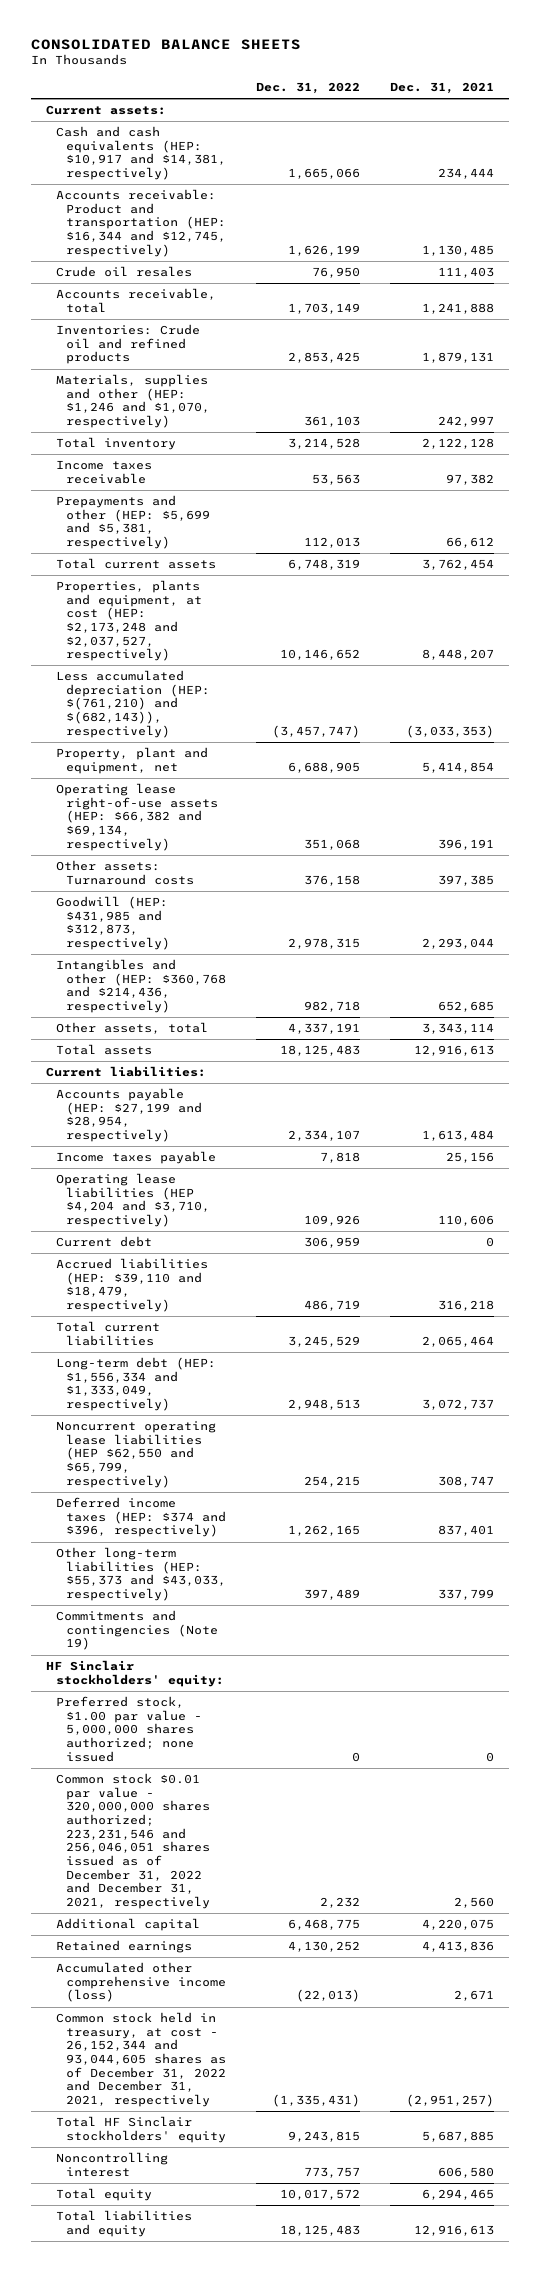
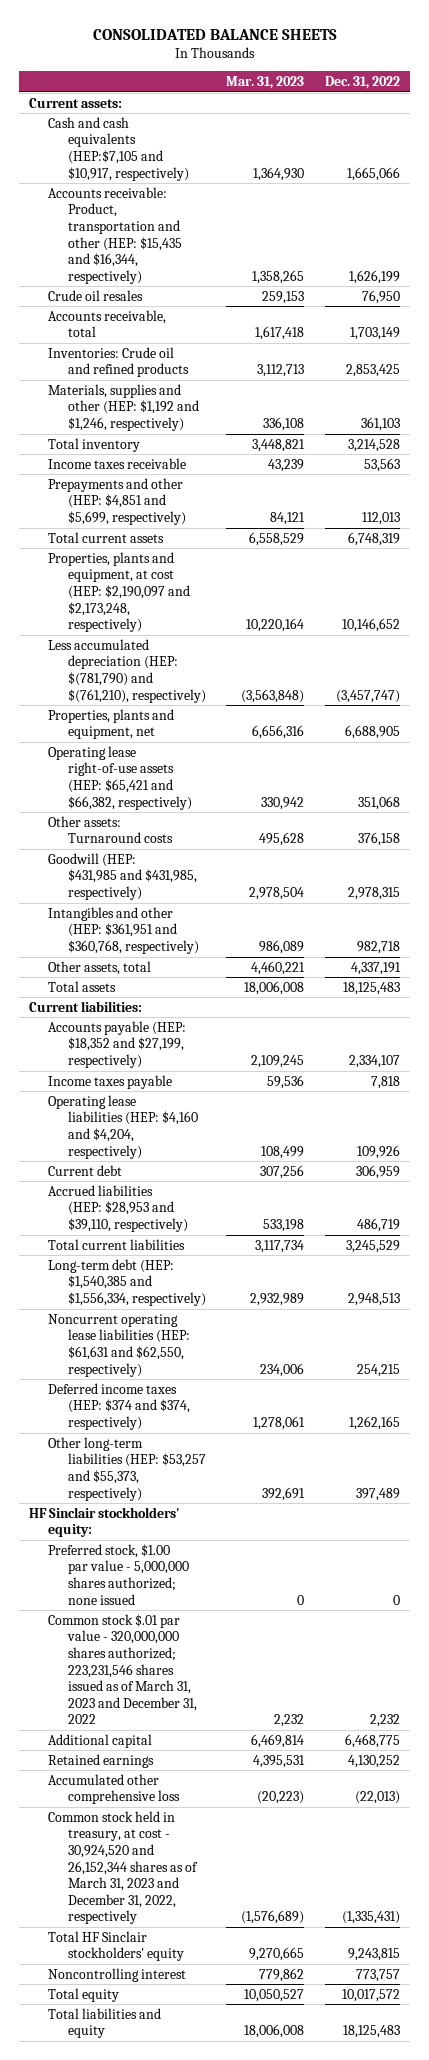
[390,81,495,94] Dec. 31, 2021 -> none
none -> [226,76,305,90] Mar. 31, 2023
[55,126,226,181] Cash and cash equivalents (HEP: $10,917 and $14,381, respectively) -> [48,116,189,181] Cash and cash equivalents (HEP:$7,105 and $10,917, respectively)
[55,189,226,257] Accounts receivable: Product and transportation (HEP: $16,344 and $12,745, respectively) -> [48,186,182,284] Accounts receivable: Product, transportation and other (HEP: $15,435 and $16,344, respectively)
[55,374,210,429] Materials, supplies and other (HEP: $1,246 and $1,070, respectively) -> [48,383,199,431] Materials, supplies and other (HEP: $1,192 and $1,246, respectively)
[55,495,210,550] Prepayments and other (HEP: $5,699 and $5,381, respectively) -> [48,477,186,525] Prepayments and other (HEP: $4,851 and $5,699, respectively)
[55,580,202,662] Properties, plants and equipment, at cost (HEP: $2,173,248 and $2,037,527, respectively) -> [48,551,190,633] Properties, plants and equipment, at cost (HEP: $2,190,097 and $2,173,248, respectively)
[55,670,210,738] Less accumulated depreciation (HEP: $(761,210) and $(682,143)), respectively) -> [48,638,206,703] Less accumulated depreciation (HEP: $(781,790) and $(761,210), respectively)
[55,747,208,774] Property, plant and equipment, net -> [48,708,175,740] Properties, plants and equipment, net
[55,783,218,851] Operating lease right-of-use assets (HEP: $66,382 and $69,134, respectively) -> [48,745,192,810] Operating lease right-of-use assets (HEP: $65,421 and $66,382, respectively)
[55,896,170,951] Goodwill (HEP: $431,985 and $312,873, respectively) -> [48,852,197,900] Goodwill (HEP: $431,985 and $431,985, respectively)
[55,959,226,1014] Intangibles and other (HEP: $360,768 and $214,436, respectively) -> [48,906,199,954] Intangibles and other (HEP: $361,951 and $360,768, respectively)
[55,1088,202,1143] Accounts payable (HEP: $27,199 and $28,954, respectively) -> [48,1020,187,1068] Accounts payable (HEP: $18,352 and $27,199, respectively)
[55,1173,210,1228] Operating lease liabilities (HEP $4,204 and $3,710, respectively) -> [48,1094,198,1159] Operating lease liabilities (HEP: $4,160 and $4,204, respectively)
[55,1258,208,1313] Accrued liabilities (HEP: $39,110 and $18,479, respectively) -> [48,1184,188,1232] Accrued liabilities (HEP: $28,953 and $39,110, respectively)
[55,1610,218,1651] Commitments and contingencies (Note 19) -> none
[55,1357,216,1412] Long-term debt (HEP: $1,556,334 and $1,333,049, respectively) -> [48,1258,206,1306] Long-term debt (HEP: $1,540,385 and $1,556,334, respectively)
[55,1421,216,1488] Noncurrent operating lease liabilities (HEP $62,550 and $65,799, respectively) -> [48,1313,190,1377] Noncurrent operating lease liabilities (HEP: $61,631 and $62,550, respectively)
[55,1497,226,1538] Deferred income taxes (HEP: $374 and $396, respectively) -> [48,1382,190,1430] Deferred income taxes (HEP: $374 and $374, respectively)
[55,1547,226,1602] Other long-term liabilities (HEP: $55,373 and $43,033, respectively) -> [48,1436,206,1501] Other long-term liabilities (HEP: $53,257 and $55,373, respectively)
[55,1773,210,1909] Common stock $0.01 par value - 320,000,000 shares authorized; 223,231,546 and 256,046,051 shares issued as of December 31, 2022 and December 31, 2021, respectively -> [48,1613,197,1725] Common stock $.01 par value - 320,000,000 shares authorized; 223,231,546 shares issued as of March 31, 2023 and December 31, 2022
[55,1962,226,2003] Accumulated other comprehensive income (loss) -> [48,1773,180,1805] Accumulated other comprehensive loss
[55,2012,226,2108] Common stock held in treasury, at cost - 26,152,344 and 93,044,605 shares as of December 31, 2022 and December 31, 2021, respectively -> [48,1810,198,1925] Common stock held in treasury, at cost - 30,924,520 and 26,152,344 shares as of March 31, 2023 and December 31, 2022, respectively

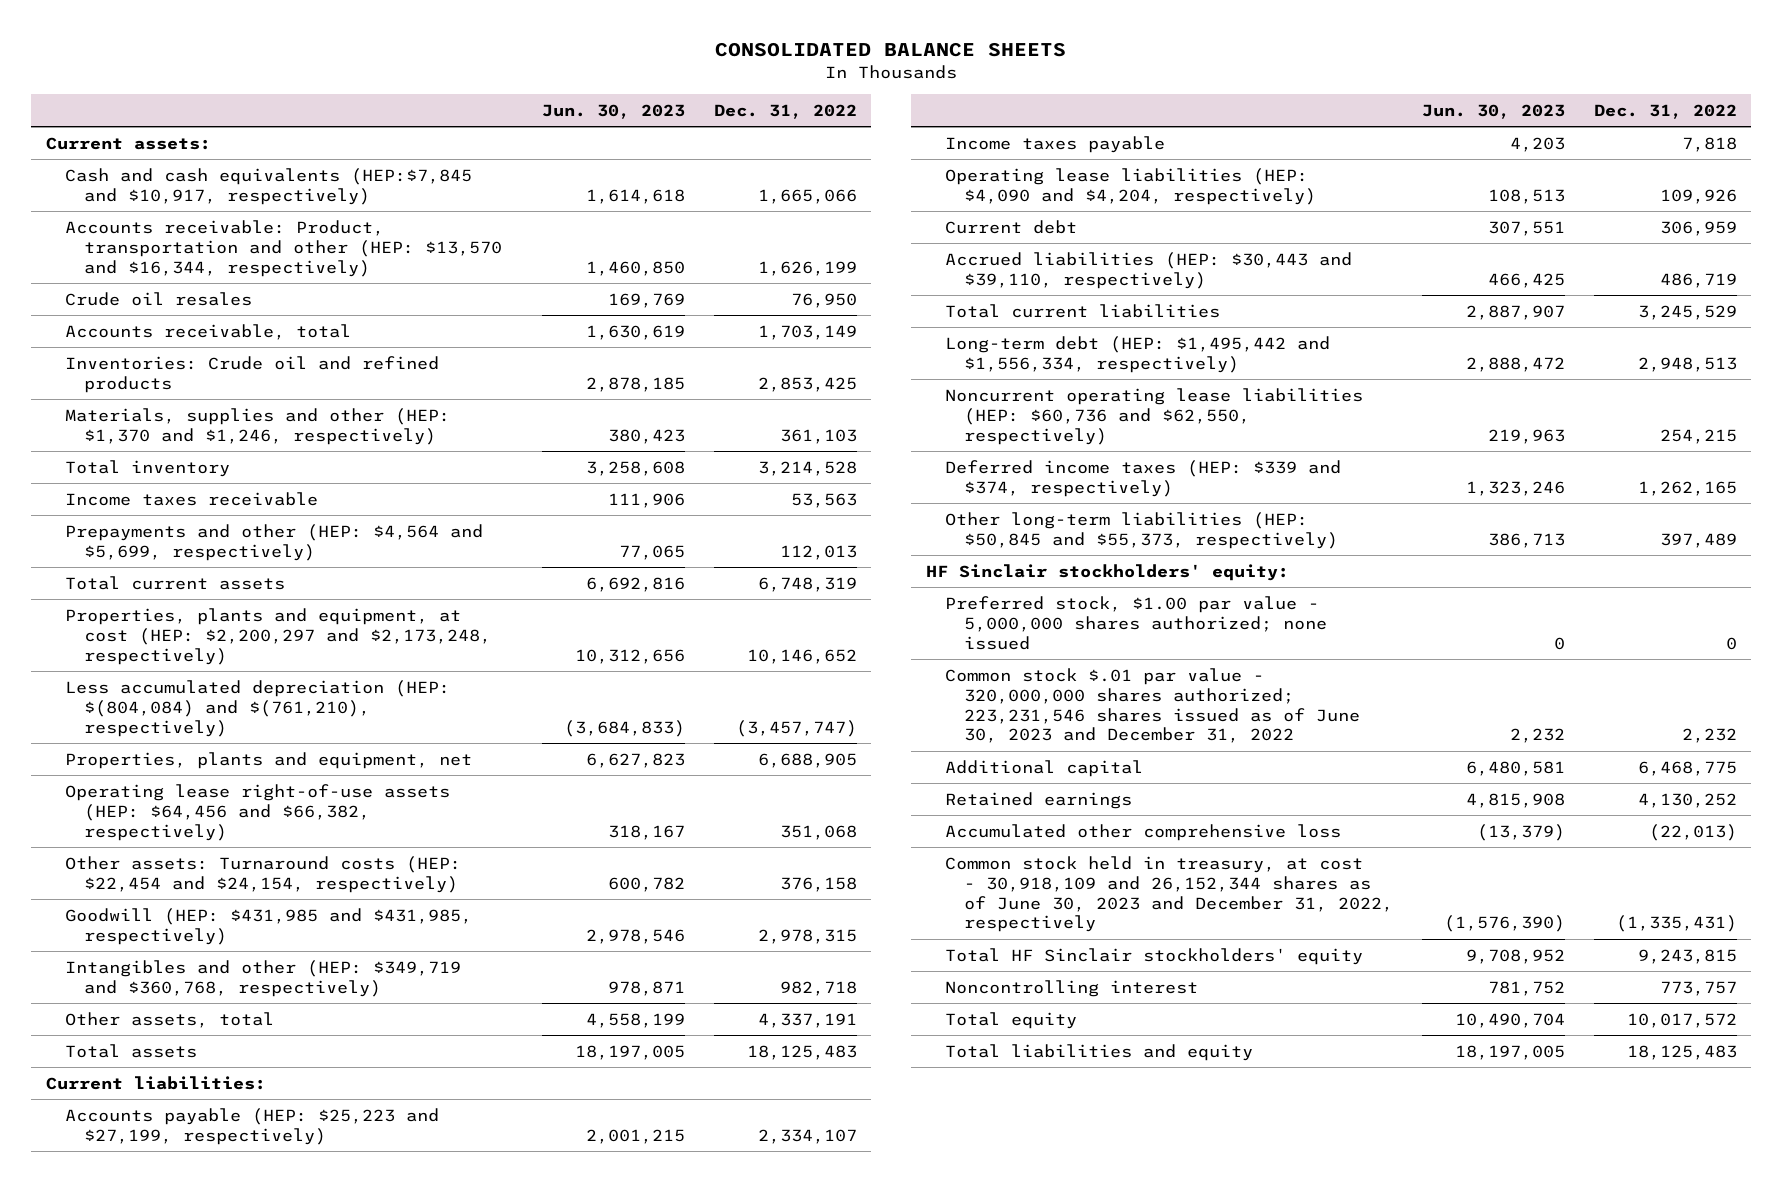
[226,76,305,90] Mar. 31, 2023 -> none
none -> [541,103,685,119] Jun. 30, 2023
[48,116,189,181] Cash and cash equivalents (HEP:$7,105 and $10,917, respectively) -> [64,167,472,205] Cash and cash equivalents (HEP:$7,845 and $10,917, respectively)
[48,186,182,284] Accounts receivable: Product, transportation and other (HEP: $15,435 and $16,344, respectively) -> [64,219,503,277] Accounts receivable: Product, transportation and other (HEP: $13,570 and $16,344, respectively)
[48,383,199,431] Materials, supplies and other (HEP: $1,192 and $1,246, respectively) -> [64,407,450,445] Materials, supplies and other (HEP: $1,370 and $1,246, respectively)
[48,477,186,525] Prepayments and other (HEP: $4,851 and $5,699, respectively) -> [64,523,483,561] Prepayments and other (HEP: $4,564 and $5,699, respectively)
[48,551,190,633] Properties, plants and equipment, at cost (HEP: $2,190,097 and $2,173,248, respectively) -> [64,607,492,665] Properties, plants and equipment, at cost (HEP: $2,200,297 and $2,173,248, respectively)
[48,638,206,703] Less accumulated depreciation (HEP: $(781,790) and $(761,210), respectively) -> [64,679,450,737] Less accumulated depreciation (HEP: $(804,084) and $(761,210), respectively)
[48,745,192,810] Operating lease right-of-use assets (HEP: $65,421 and $66,382, respectively) -> [64,783,450,841] Operating lease right-of-use assets (HEP: $64,456 and $66,382, respectively)
[48,815,173,844] Other assets: Turnaround costs -> [64,855,461,893] Other assets: Turnaround costs (HEP: $22,454 and $24,154, respectively)
[48,906,199,954] Intangibles and other (HEP: $361,951 and $360,768, respectively) -> [64,959,461,997] Intangibles and other (HEP: $349,719 and $360,768, respectively)
[48,1020,187,1068] Accounts payable (HEP: $18,352 and $27,199, respectively) -> [64,1107,439,1145] Accounts payable (HEP: $25,223 and $27,199, respectively)
[48,1094,198,1159] Operating lease liabilities (HEP: $4,160 and $4,204, respectively) -> [944,167,1317,205] Operating lease liabilities (HEP: $4,090 and $4,204, respectively)
[48,1184,188,1232] Accrued liabilities (HEP: $28,953 and $39,110, respectively) -> [944,251,1352,289] Accrued liabilities (HEP: $30,443 and $39,110, respectively)
[48,1258,206,1306] Long-term debt (HEP: $1,540,385 and $1,556,334, respectively) -> [944,335,1330,373] Long-term debt (HEP: $1,495,442 and $1,556,334, respectively)
[48,1313,190,1377] Noncurrent operating lease liabilities (HEP: $61,631 and $62,550, respectively) -> [944,387,1363,445] Noncurrent operating lease liabilities (HEP: $60,736 and $62,550, respectively)
[48,1382,190,1430] Deferred income taxes (HEP: $374 and $374, respectively) -> [944,459,1341,497] Deferred income taxes (HEP: $339 and $374, respectively)
[48,1436,206,1501] Other long-term liabilities (HEP: $53,257 and $55,373, respectively) -> [944,511,1339,549] Other long-term liabilities (HEP: $50,845 and $55,373, respectively)
[48,1613,197,1725] Common stock $.01 par value - 320,000,000 shares authorized; 223,231,546 shares issued as of March 31, 2023 and December 31, 2022 -> [944,667,1361,744] Common stock $.01 par value - 320,000,000 shares authorized; 223,231,546 shares issued as of June 30, 2023 and December 31, 2022
[48,1810,198,1925] Common stock held in treasury, at cost - 30,924,520 and 26,152,344 shares as of March 31, 2023 and December 31, 2022, respectively -> [944,855,1394,933] Common stock held in treasury, at cost - 30,918,109 and 26,152,344 shares as of June 30, 2023 and December 31, 2022, respectively

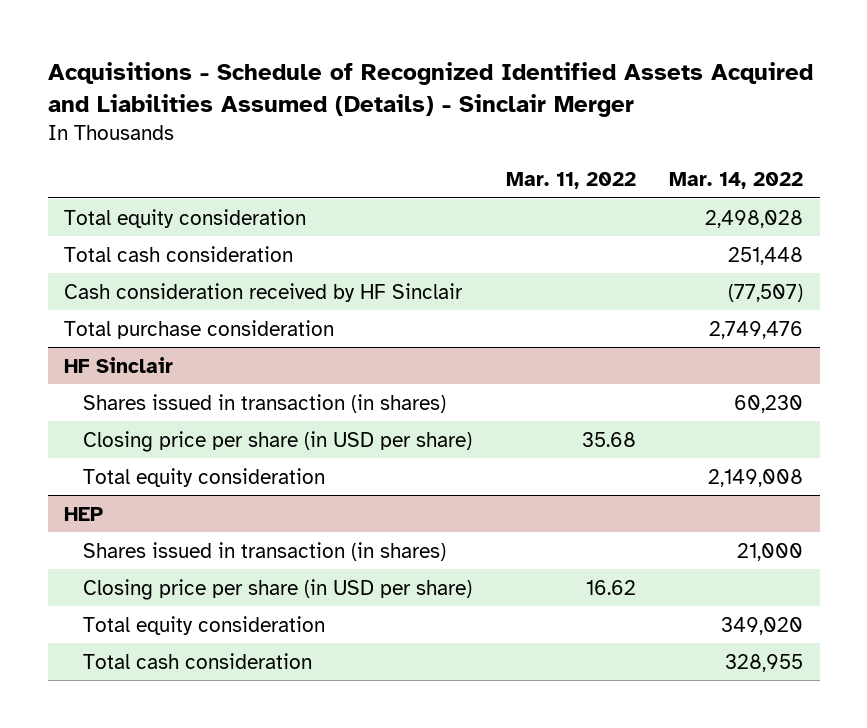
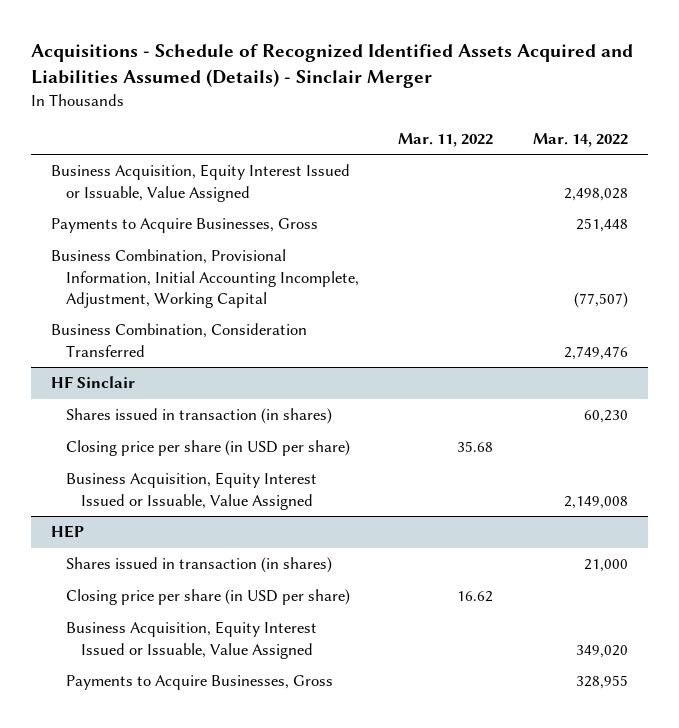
[64,208,307,228] Total equity consideration -> [51,164,351,202] Business Acquisition, Equity Interest Issued or Issuable, Value Assigned
[64,245,294,262] Total cash consideration -> [51,218,319,234] Payments to Acquire Businesses, Gross
[64,282,464,302] Cash consideration received by HF Sinclair -> [51,249,359,308] Business Combination, Provisional Information, Initial Accounting Incomplete, Adjustment, Working Capital
[64,319,335,339] Total purchase consideration -> [51,323,308,357] Business Combination, Consideration Transferred
[83,467,326,487] Total equity consideration -> [65,472,317,510] Business Acquisition, Equity Interest Issued or Issuable, Value Assigned
[83,615,326,635] Total equity consideration -> [65,621,317,659] Business Acquisition, Equity Interest Issued or Issuable, Value Assigned
[83,652,313,669] Total cash consideration -> [65,675,333,691] Payments to Acquire Businesses, Gross

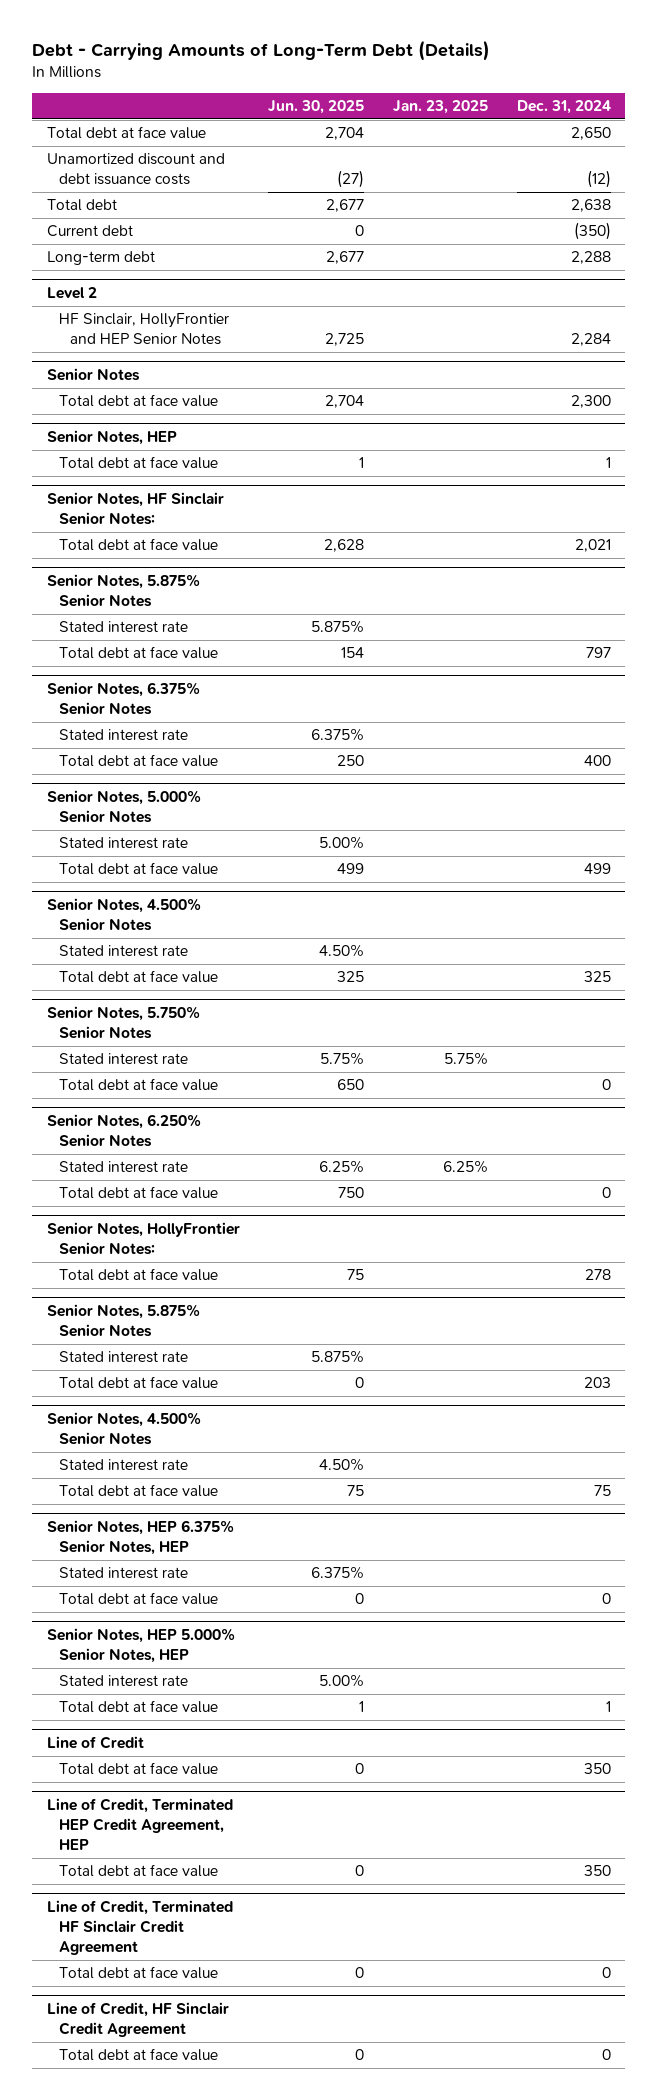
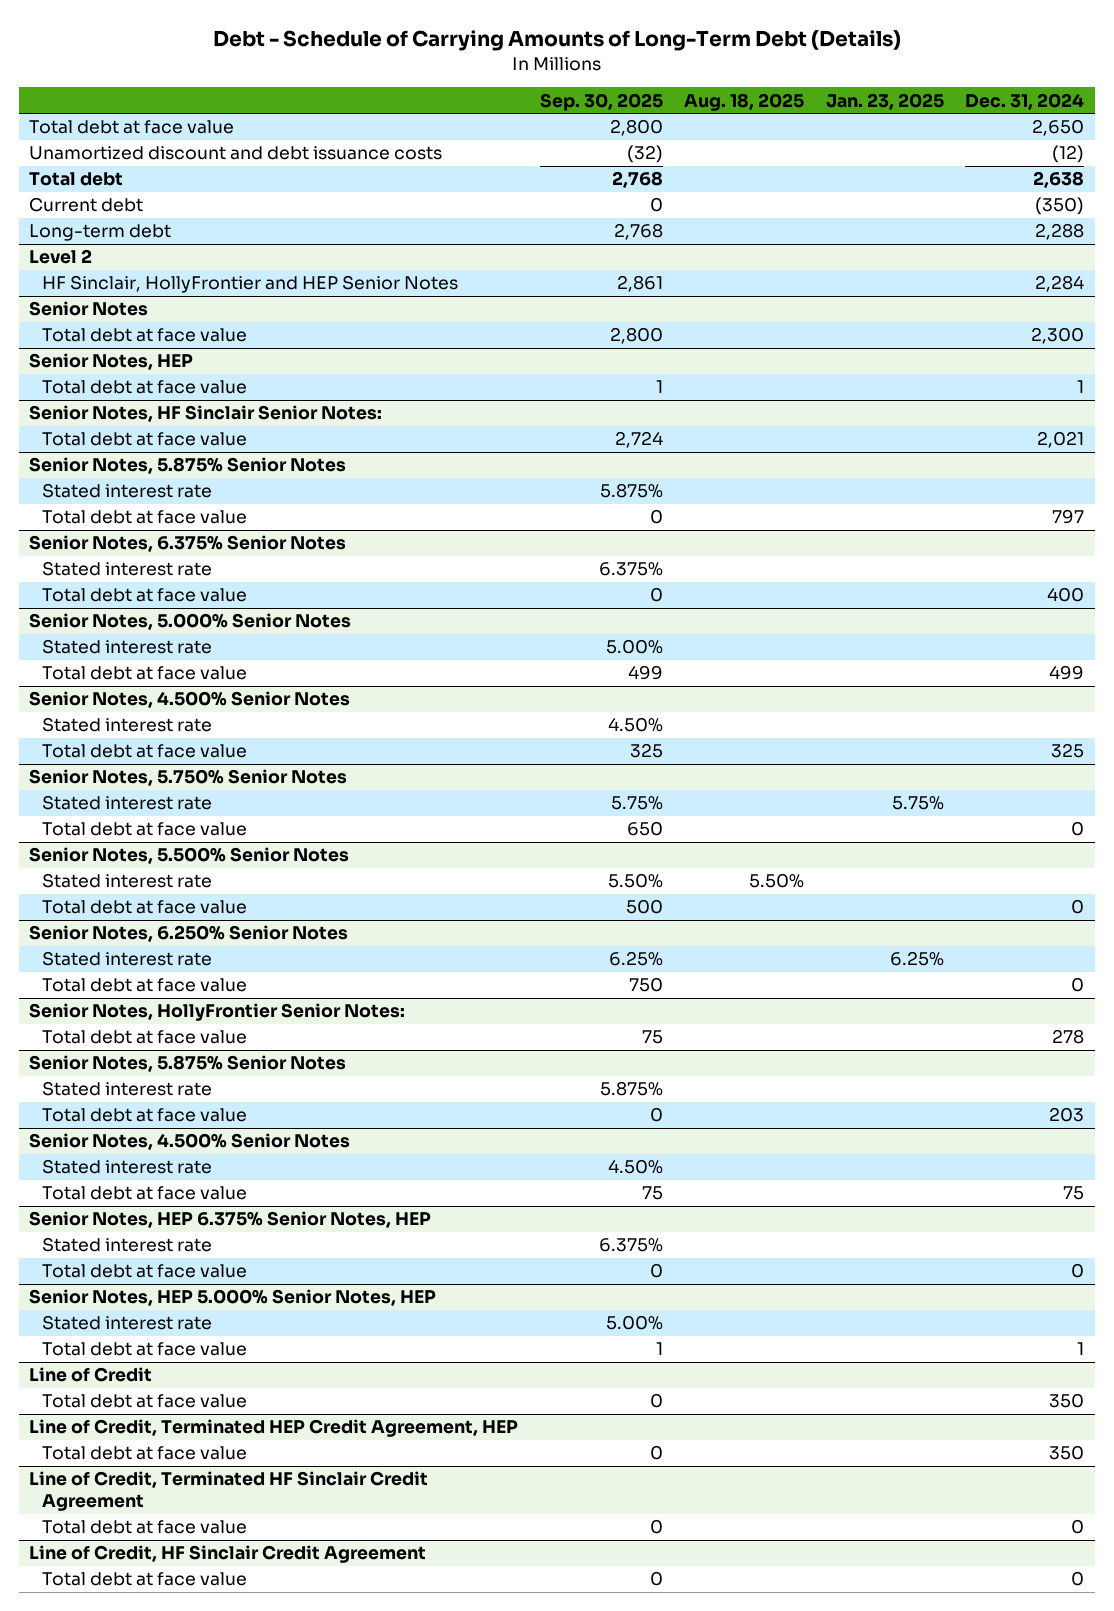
[32,40,491,62] Debt - Carrying Amounts of Long-Term Debt (Details) -> [212,30,901,52] Debt - Schedule of Carrying Amounts of Long-Term Debt (Details)
[268,100,365,115] Jun. 30, 2025 -> none
none -> [539,92,663,111] Sep. 30, 2025
none -> [684,92,805,111] Aug. 18, 2025
none -> [29,847,350,865] Senior Notes, 5.500% Senior Notes
none -> [42,873,213,889] Stated interest rate
none -> [42,900,248,915] Total debt at face value

